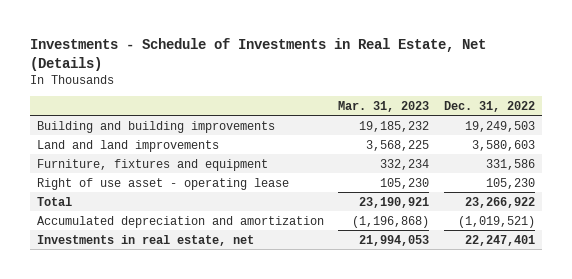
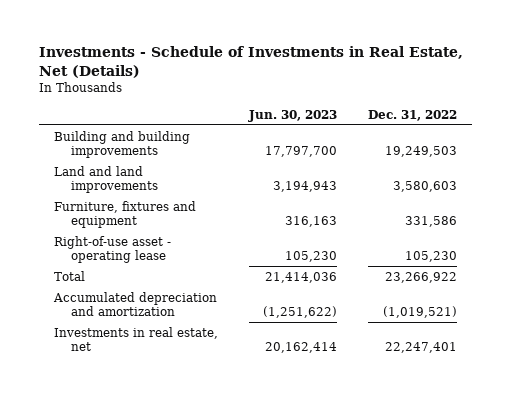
[338,100,430,112] Mar. 31, 2023 -> none
none -> [247,109,337,122] Jun. 30, 2023
[37,177,290,190] Right of use asset - operating lease -> [54,235,172,263] Right-of-use asset - operating lease

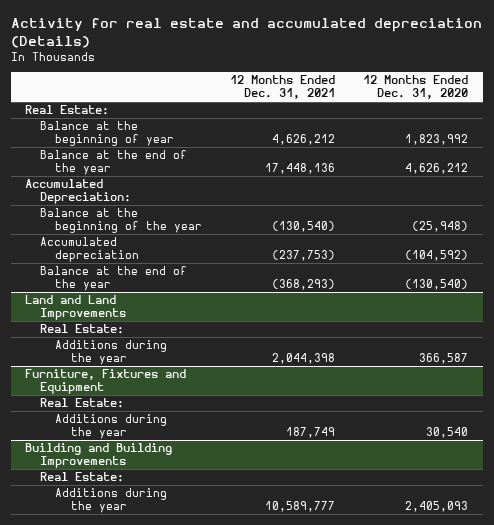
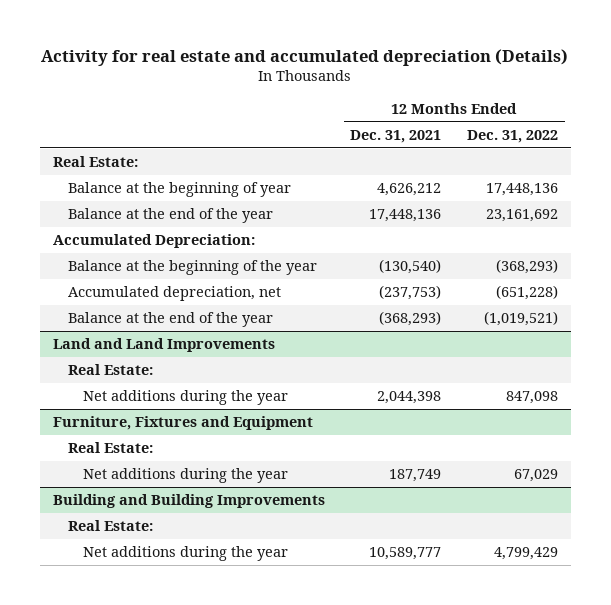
[363,75,469,100] 12 Months Ended Dec. 31, 2020 -> none
none -> [467,129,559,143] Dec. 31, 2022
[40,237,140,263] Accumulated depreciation -> [67,286,281,302] Accumulated depreciation, net
[55,340,168,366] Additions during the year -> [83,390,289,406] Net additions during the year
[55,414,168,440] Additions during the year -> [83,468,289,484] Net additions during the year
[55,488,168,514] Additions during the year -> [83,546,289,562] Net additions during the year

